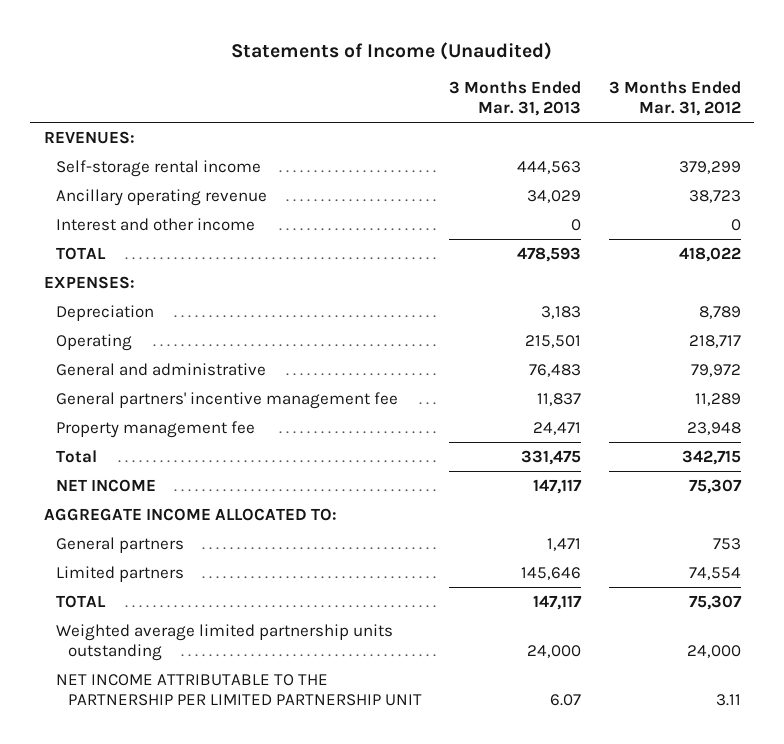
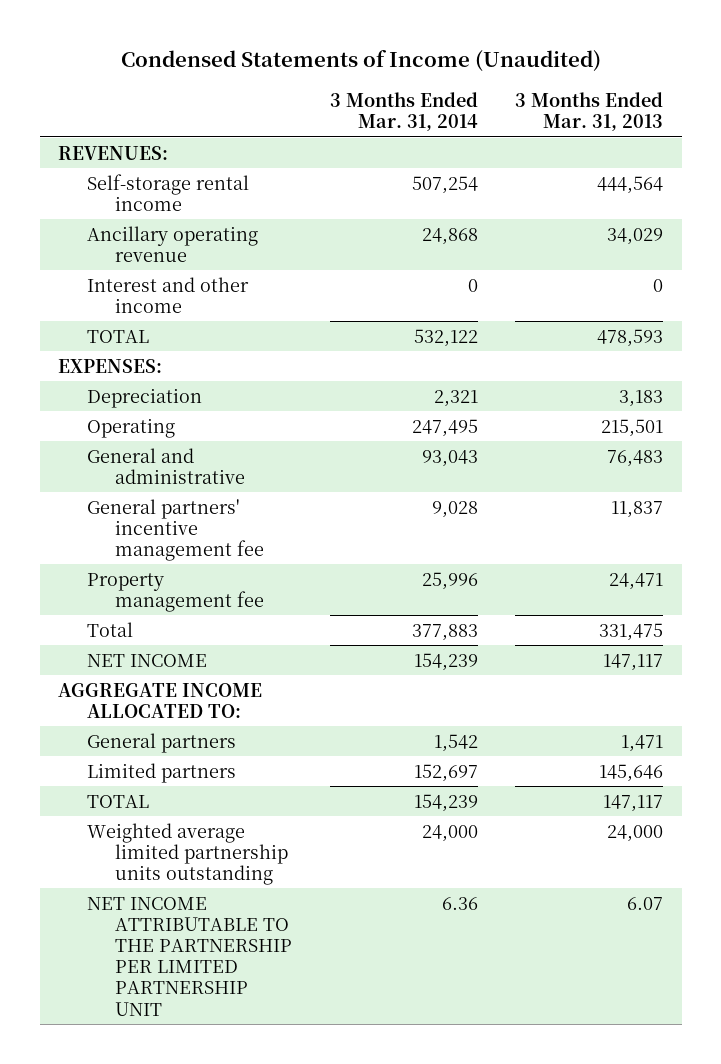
[231,41,553,60] Statements of Income (Unaudited) -> [120,50,601,73] Condensed Statements of Income (Unaudited)
[608,81,741,117] 3 Months Ended Mar. 31, 2012 -> none
none -> [329,91,478,132] 3 Months Ended Mar. 31, 2014
[517,160,582,174] 444,563 -> [597,175,664,194] 444,564

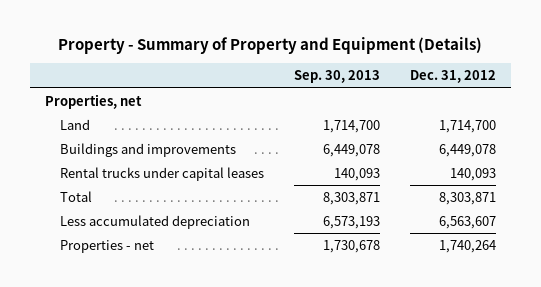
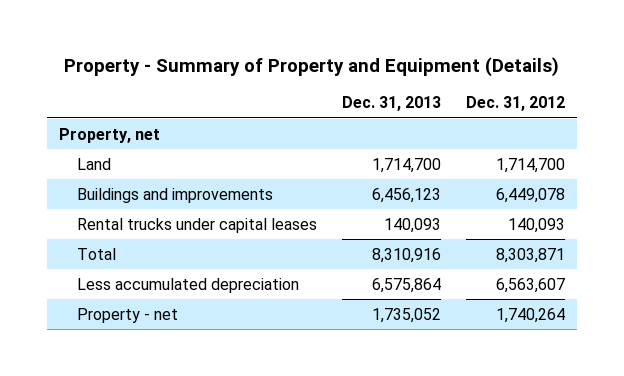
[294,70,381,84] Sep. 30, 2013 -> none
none -> [341,96,441,112] Dec. 31, 2013
[44,93,142,109] Properties, net -> [58,127,160,143] Property, net
[60,239,155,253] Properties - net -> [76,307,178,323] Property - net

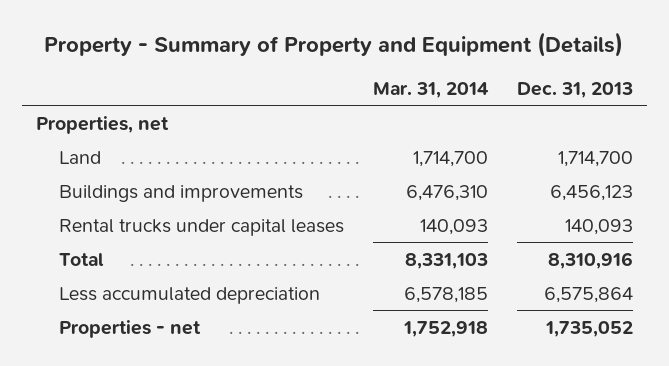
[465,96,565,112] Dec. 31, 2012 -> none
none -> [372,81,489,98] Mar. 31, 2014
[58,127,160,143] Property, net -> [36,115,170,134] Properties, net
[76,307,178,323] Property - net -> [59,319,202,338] Properties - net

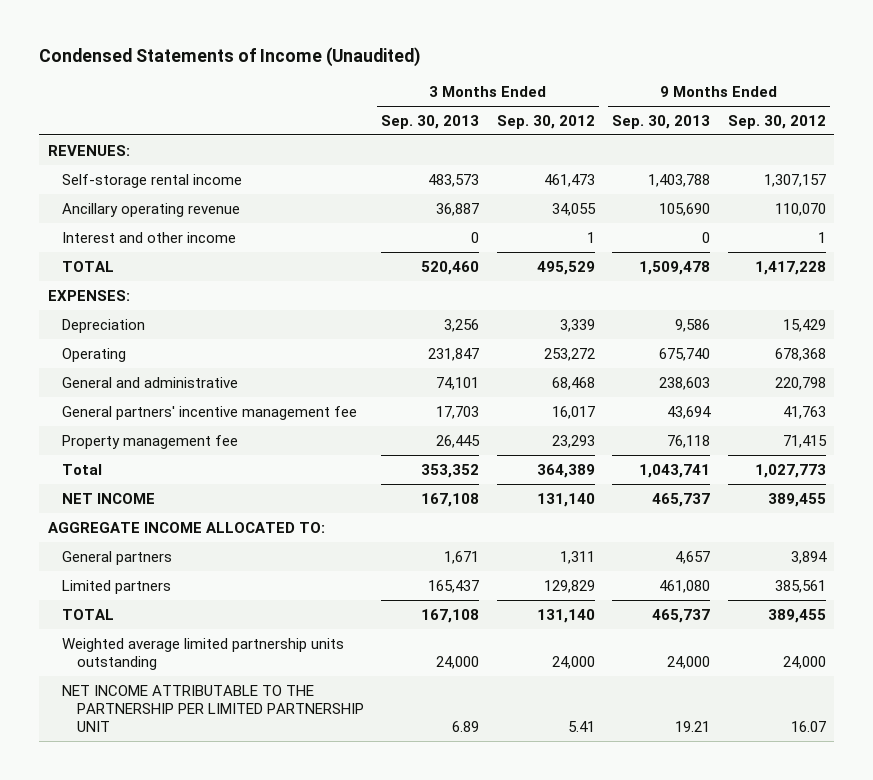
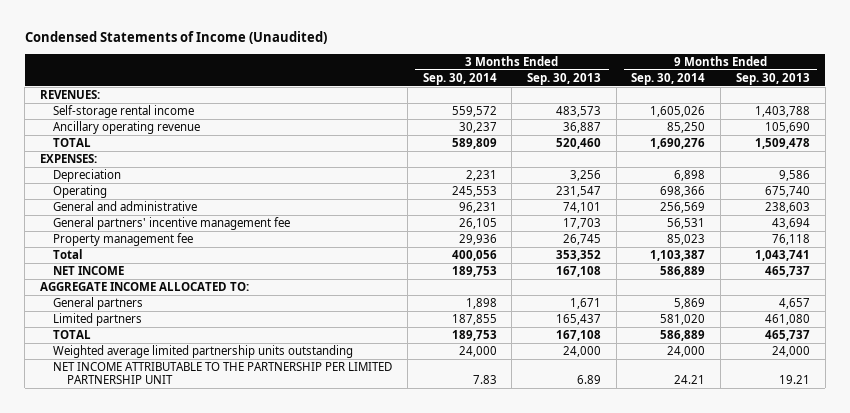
[496,114,595,129] Sep. 30, 2012 -> none
[727,114,826,129] Sep. 30, 2012 -> none
none -> [422,72,497,85] Sep. 30, 2014
none -> [631,72,706,85] Sep. 30, 2014
[62,231,237,243] Interest and other income -> none
[428,347,480,361] 231,847 -> [556,186,602,198] 231,547
[436,434,481,448] 26,445 -> [563,234,602,246] 26,745

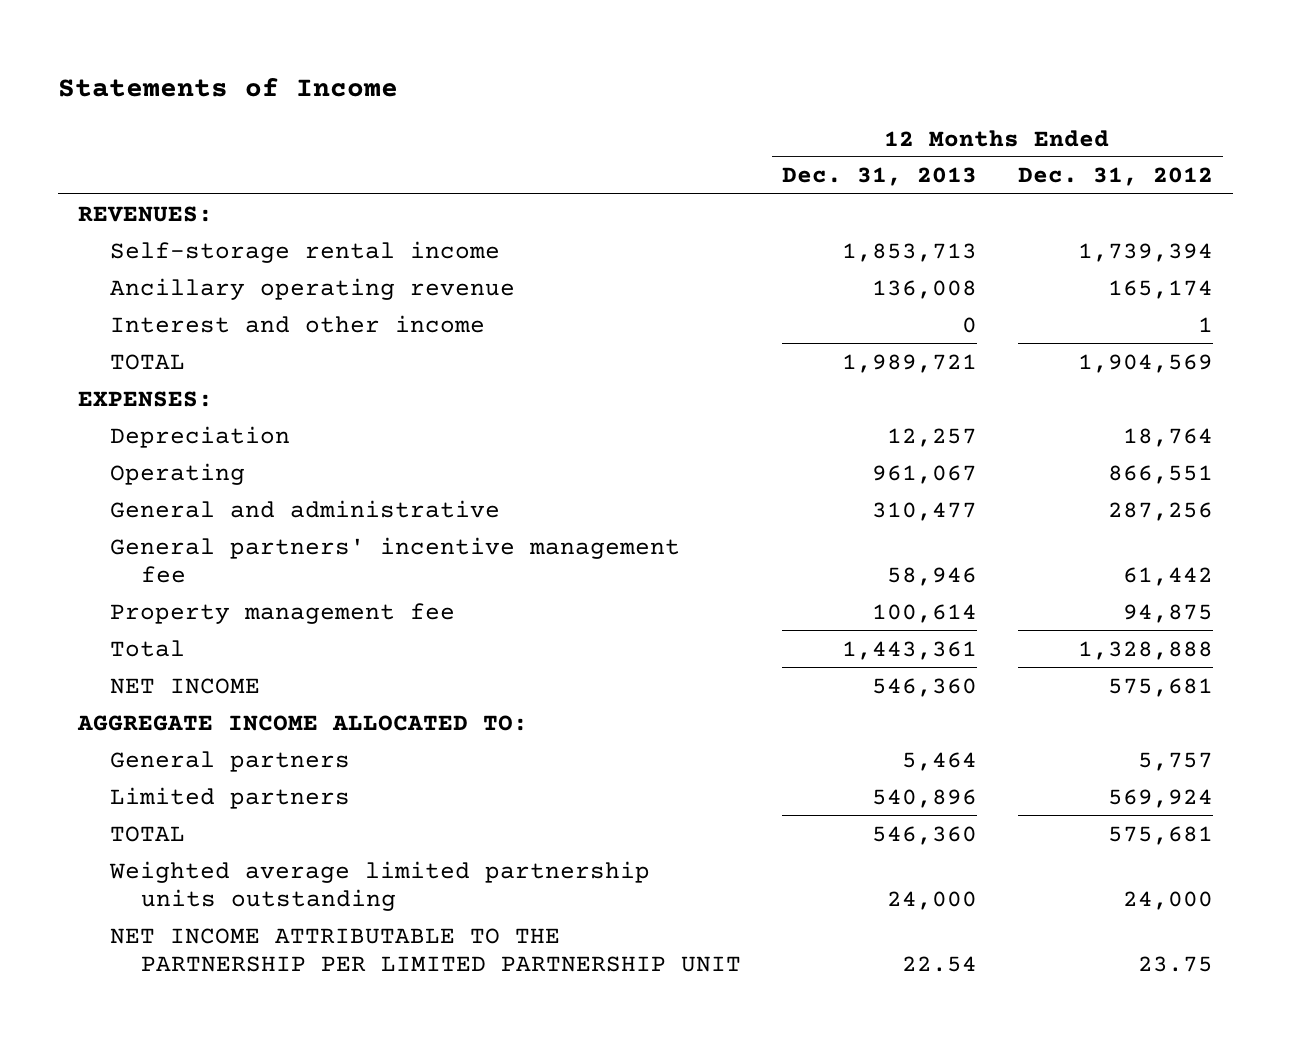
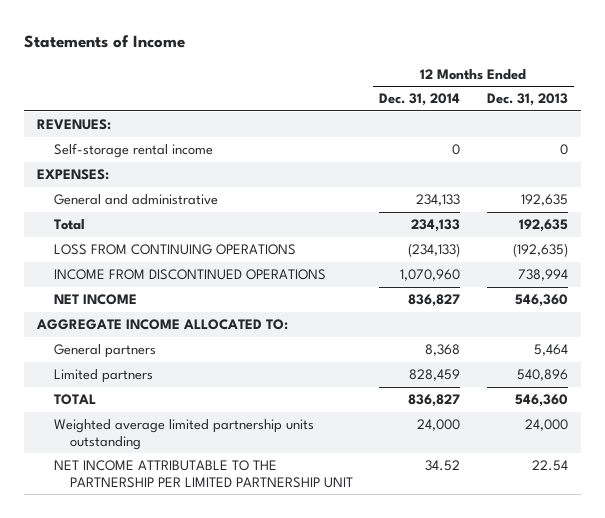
[1017,167,1213,187] Dec. 31, 2012 -> none
none -> [379,93,461,107] Dec. 31, 2014
[109,277,515,300] Ancillary operating revenue -> none
[109,314,485,333] Interest and other income -> none
[109,353,185,370] TOTAL -> none
[842,242,978,262] 1,853,713 -> [559,144,568,156] 0
[109,425,290,448] Depreciation -> none
[109,462,245,485] Operating -> none
[109,536,680,583] General partners' incentive management fee -> none
[109,602,455,624] Property management fee -> none
[872,501,978,521] 310,477 -> [520,194,568,207] 192,635
[842,640,978,660] 1,443,361 -> [518,219,568,233] 192,635
none -> [53,244,296,256] LOSS FROM CONTINUING OPERATIONS
none -> [53,269,326,281] INCOME FROM DISCONTINUED OPERATIONS

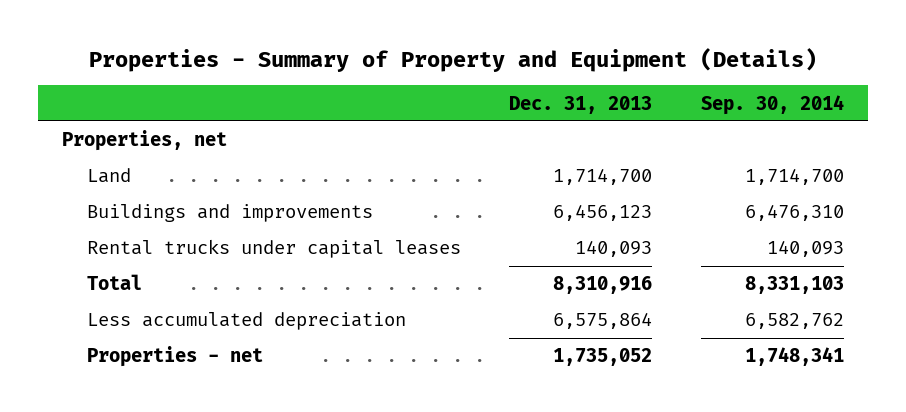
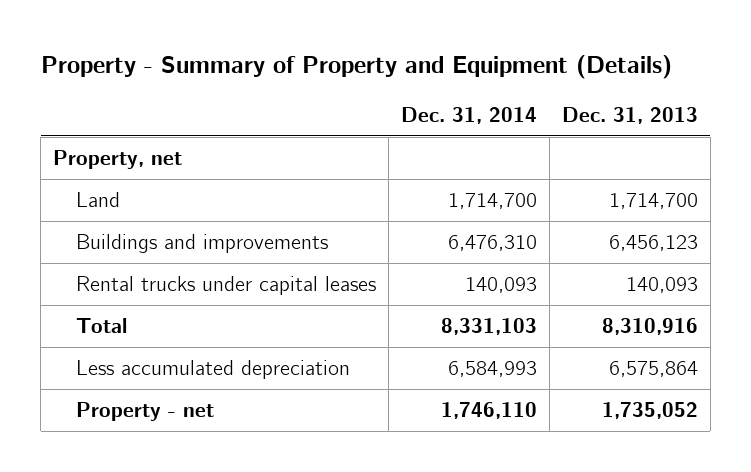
[88,47,817,72] Properties - Summary of Property and Equipment (Details) -> [40,55,672,80] Property - Summary of Property and Equipment (Details)
[700,94,844,115] Sep. 30, 2014 -> none
none -> [400,107,537,125] Dec. 31, 2014
[62,130,228,152] Properties, net -> [53,149,183,169] Property, net
[86,346,263,368] Properties - net -> [75,401,214,421] Property - net

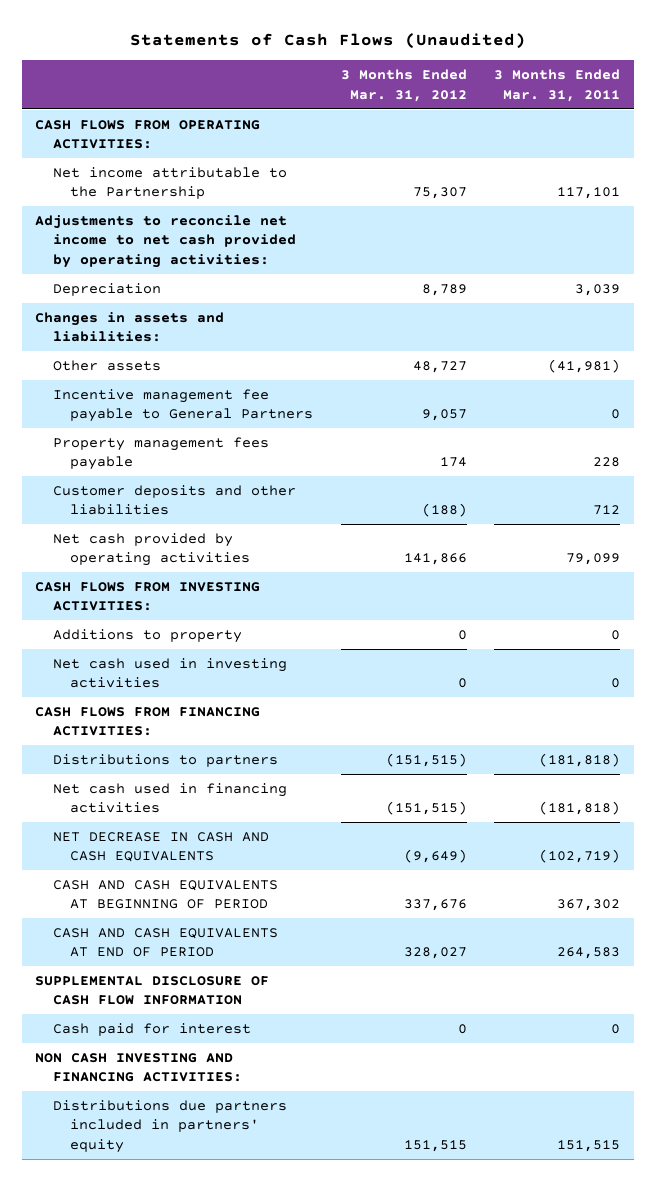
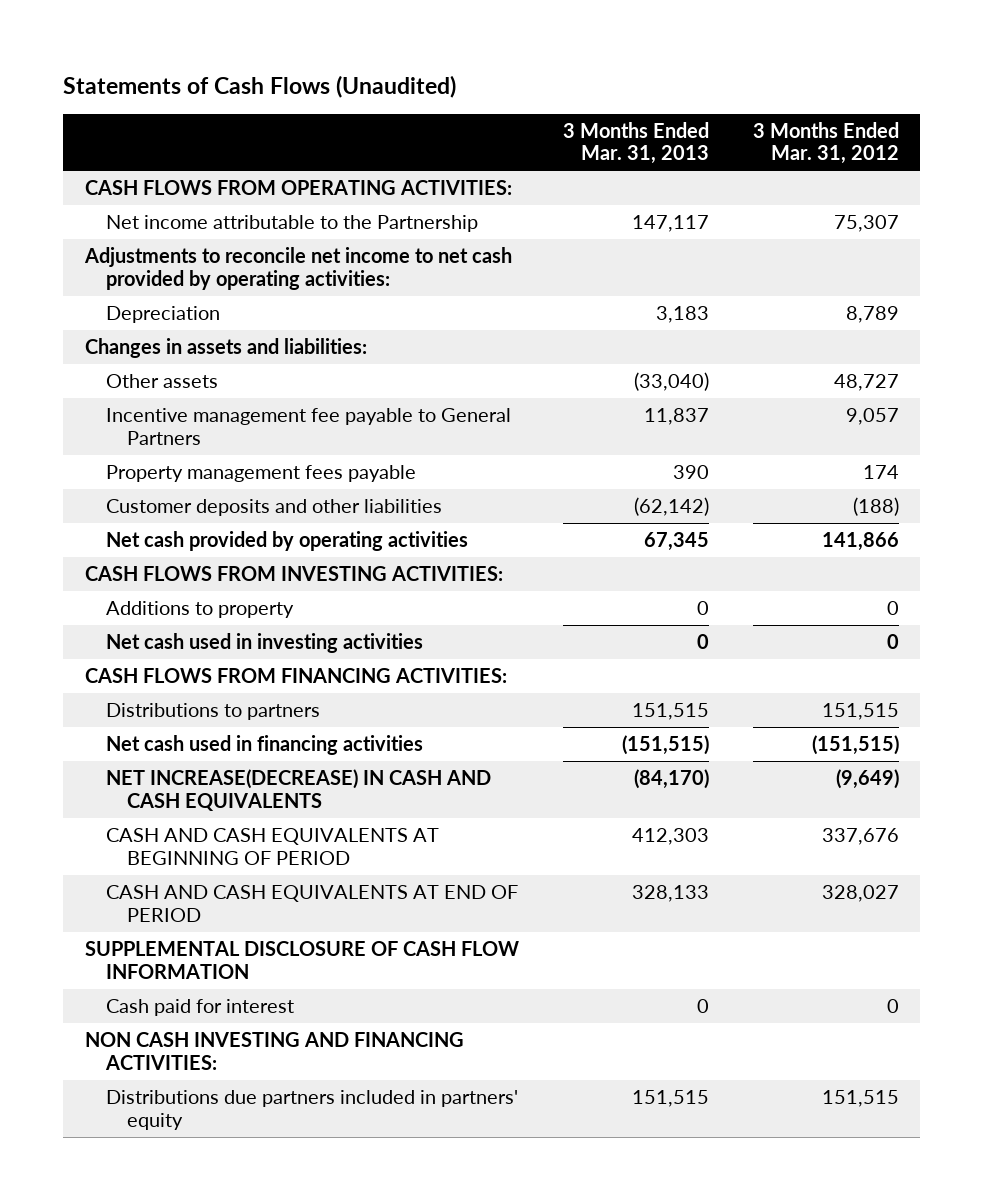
[494,69,621,102] 3 Months Ended Mar. 31, 2011 -> none
none -> [562,121,709,165] 3 Months Ended Mar. 31, 2013
[385,752,467,767] (151,515) -> [821,703,899,721] 151,515
[52,831,269,863] NET DECREASE IN CASH AND CASH EQUIVALENTS -> [106,769,492,811] NET INCREASE(DECREASE) IN CASH AND CASH EQUIVALENTS

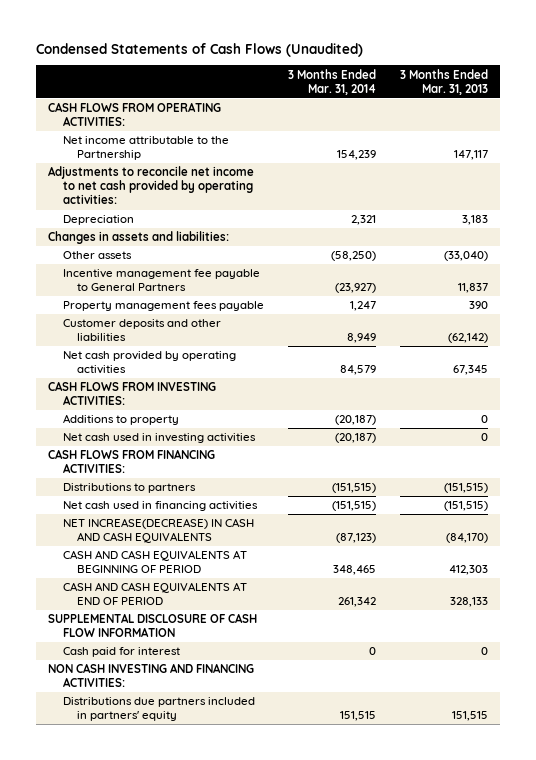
[63,74,457,98] Statements of Cash Flows (Unaudited) -> [36,42,364,57] Condensed Statements of Cash Flows (Unaudited)
[752,121,899,165] 3 Months Ended Mar. 31, 2012 -> none
none -> [287,68,376,95] 3 Months Ended Mar. 31, 2014
[631,703,709,721] 151,515 -> [444,483,489,494] (151,515)

